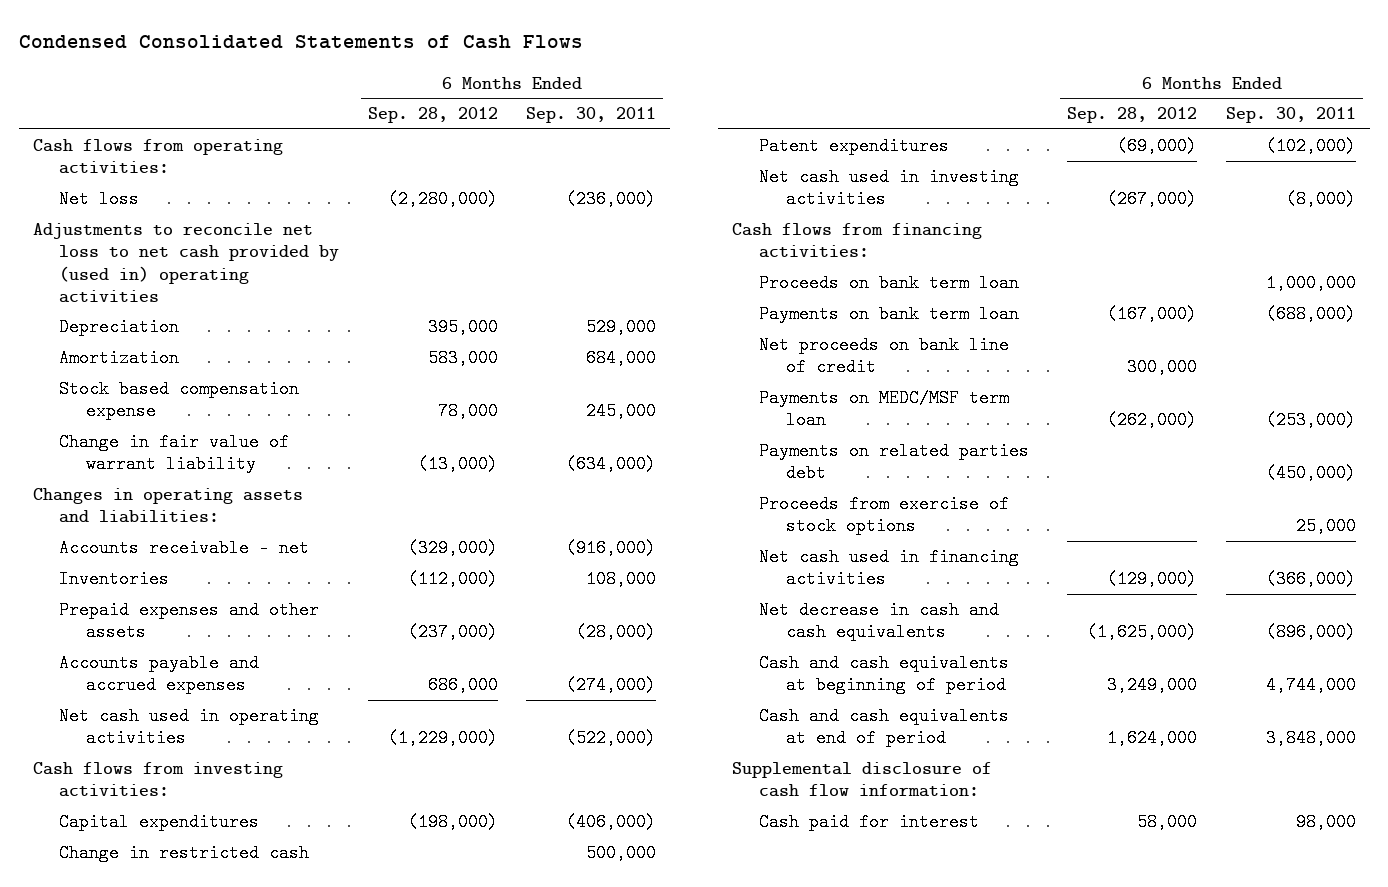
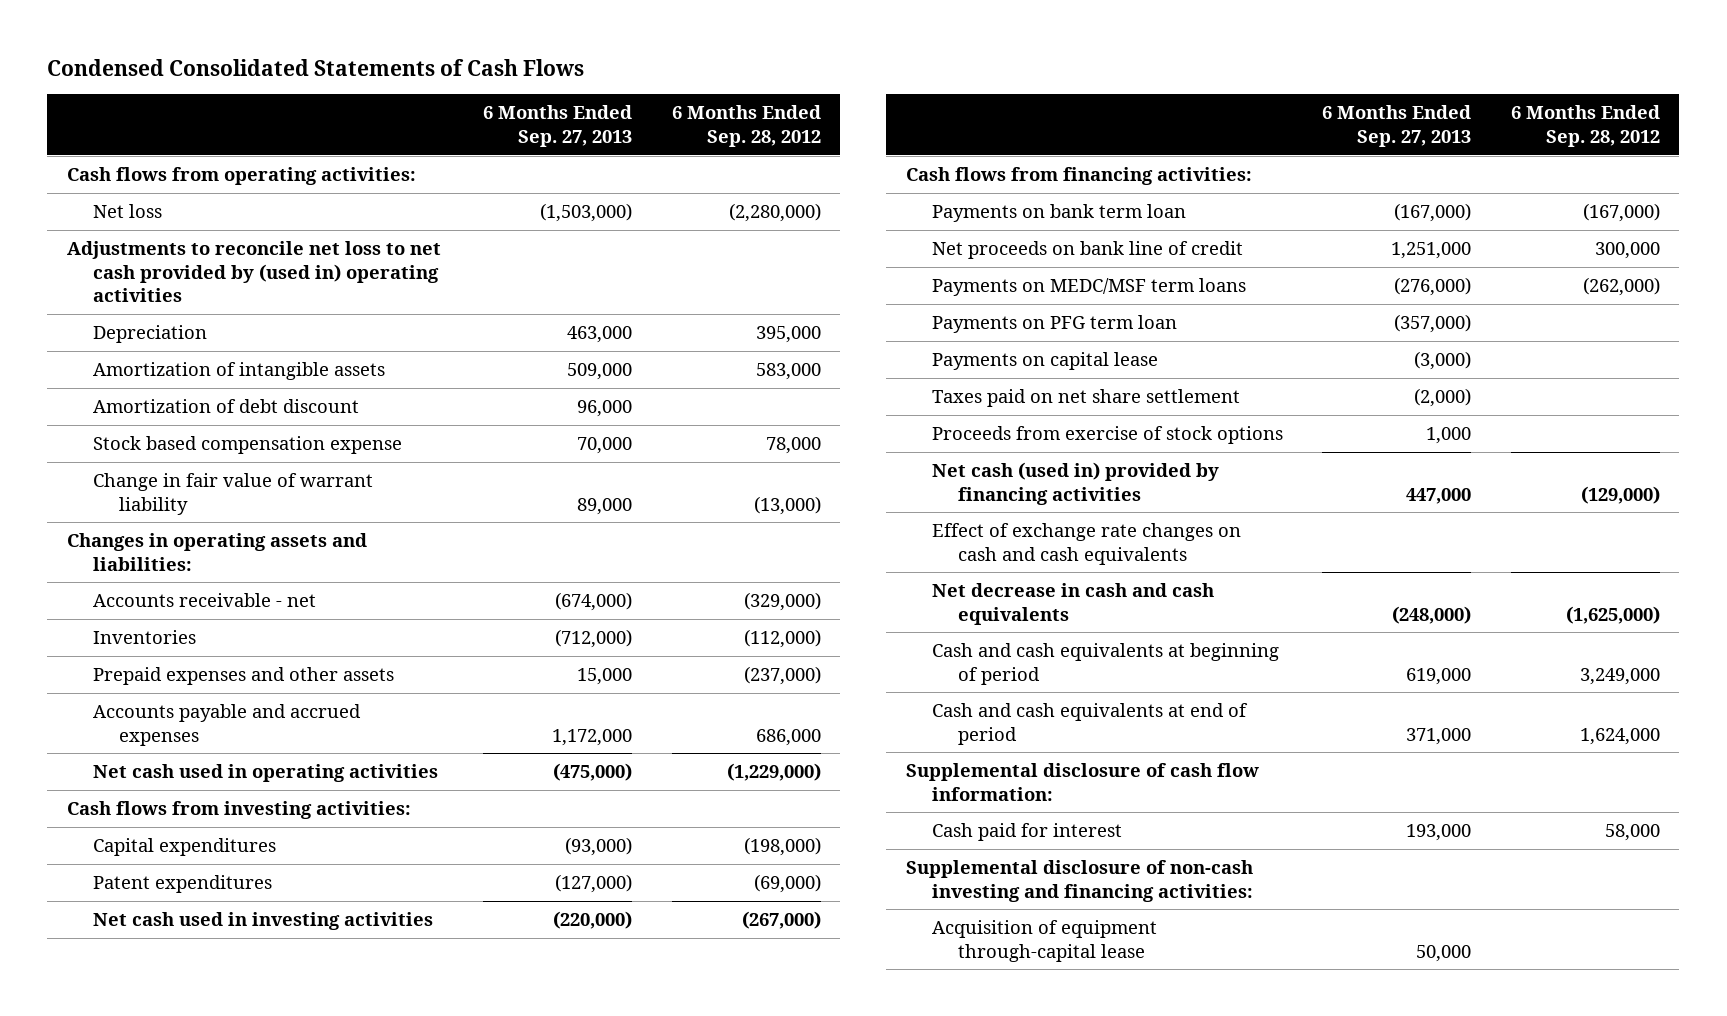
[526,107,657,124] Sep. 30, 2011 -> none
none -> [483,105,633,147] 6 Months Ended Sep. 27, 2013
[59,349,180,368] Amortization -> [92,361,385,380] Amortization of intangible assets
none -> [92,398,359,413] Amortization of debt discount
[59,844,310,863] Change in restricted cash -> none
[759,274,1020,293] Proceeds on bank term loan -> none
[759,442,1030,483] Payments on related parties debt -> none
[759,389,1010,430] Payments on MEDC/MSF term loan -> [931,277,1246,296] Payments on MEDC/MSF term loans
none -> [931,314,1177,333] Payments on PFG term loan
none -> [931,351,1158,370] Payments on capital lease
none -> [931,388,1240,407] Taxes paid on net share settlement
[759,548,1020,589] Net cash used in financing activities -> [931,461,1219,505] Net cash (used in) provided by financing activities
none -> [931,522,1241,565] Effect of exchange rate changes on cash and cash equivalents
none -> [906,859,1254,902] Supplemental disclosure of non-cash investing and financing activities:
none -> [931,919,1157,962] Acquisition of equipment through-capital lease

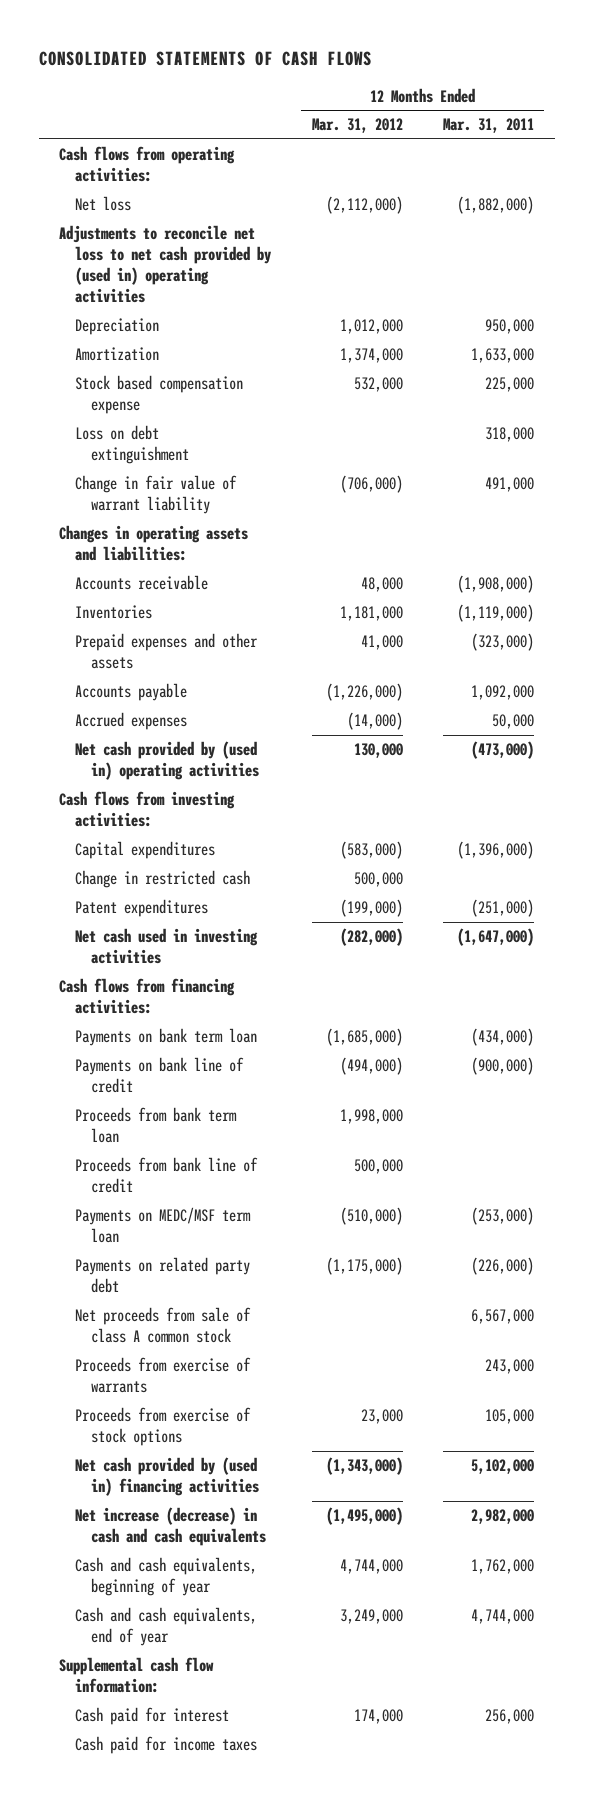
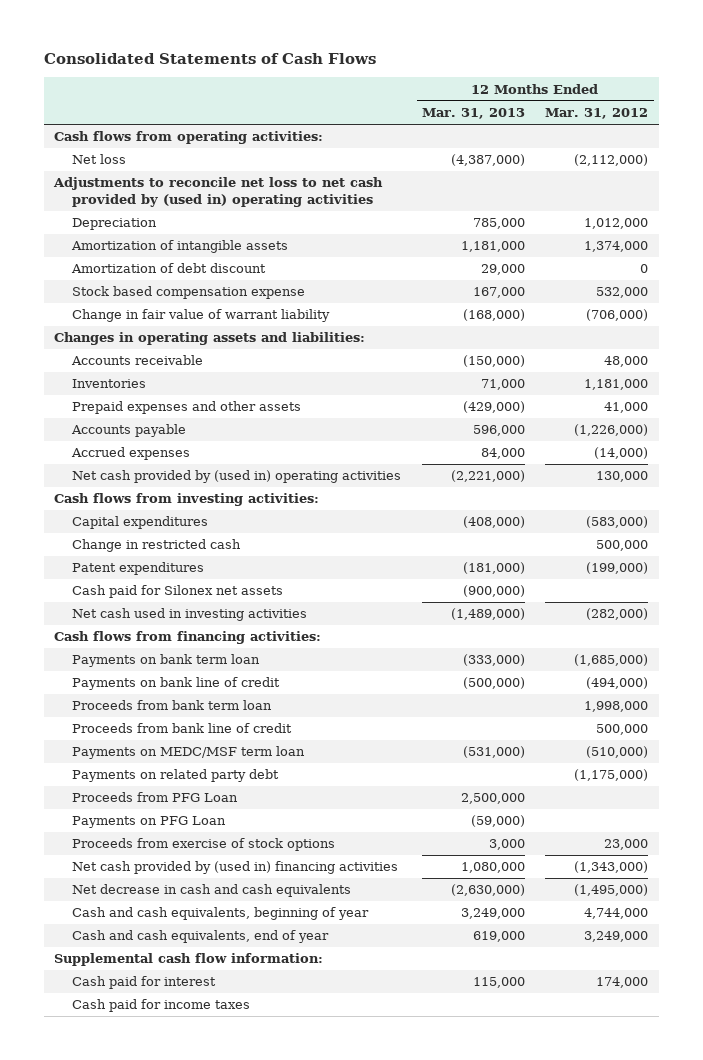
[38,50,372,66] CONSOLIDATED STATEMENTS OF CASH FLOWS -> [44,53,377,65] Consolidated Statements of Cash Flows
[443,118,535,134] Mar. 31, 2011 -> none
none -> [421,108,525,120] Mar. 31, 2013
[74,347,159,362] Amortization -> [71,240,289,254] Amortization of intangible assets
none -> [71,263,267,274] Amortization of debt discount
[74,425,189,465] Loss on debt extinguishment -> none
none -> [72,585,284,599] Cash paid for Silonex net assets
[74,1307,251,1344] Net proceeds from sale of class A common stock -> none
[74,1357,251,1394] Proceeds from exercise of warrants -> none
none -> [72,792,239,803] Proceeds from PFG Loan
none -> [72,816,227,829] Payments on PFG Loan
[74,1507,266,1547] Net increase (decrease) in cash and cash equivalents -> [72,884,352,898] Net decrease in cash and cash equivalents

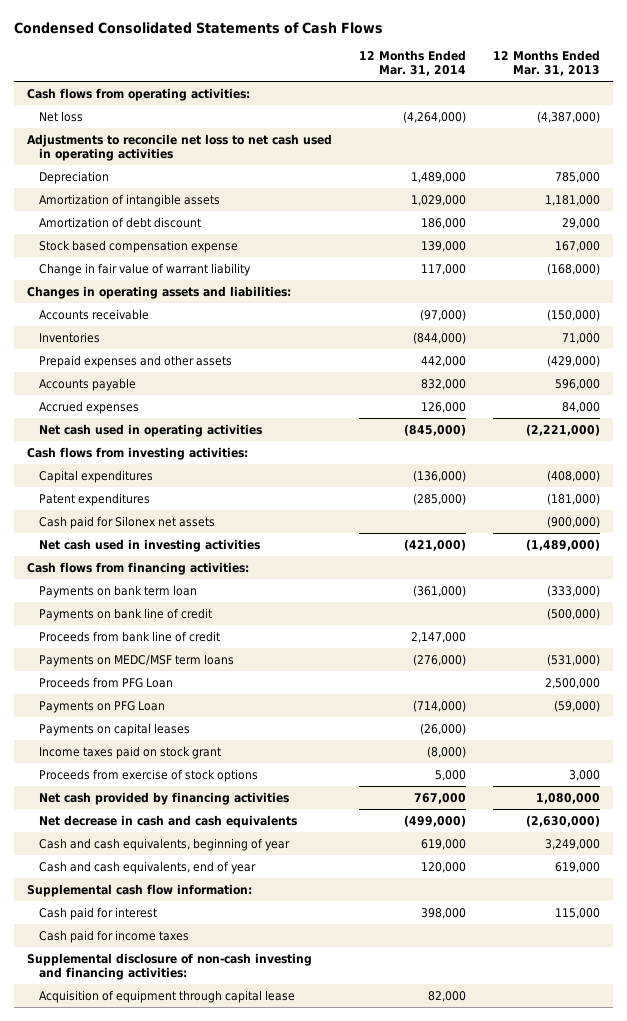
[44,53,377,65] Consolidated Statements of Cash Flows -> [14,21,384,34] Condensed Consolidated Statements of Cash Flows
[545,108,649,120] Mar. 31, 2012 -> none
none -> [359,50,467,77] 12 Months Ended Mar. 31, 2014
[53,177,384,207] Adjustments to reconcile net loss to net cash provided by (used in) operating activities -> [27,133,333,161] Adjustments to reconcile net loss to net cash used in operating activities
[72,470,402,484] Net cash provided by (used in) operating activities -> [38,423,262,437] Net cash used in operating activities
[72,539,242,553] Change in restricted cash -> none
[72,700,273,711] Proceeds from bank term loan -> none
[72,769,280,783] Payments on related party debt -> none
[72,746,306,760] Payments on MEDC/MSF term loan -> [38,653,234,667] Payments on MEDC/MSF term loans
none -> [38,722,190,736] Payments on capital leases
none -> [38,745,221,759] Income taxes paid on stock grant
[72,861,399,875] Net cash provided by (used in) financing activities -> [38,791,289,805] Net cash provided by financing activities
none -> [27,952,313,980] Supplemental disclosure of non-cash investing and financing activities:
none -> [38,989,295,1003] Acquisition of equipment through capital lease

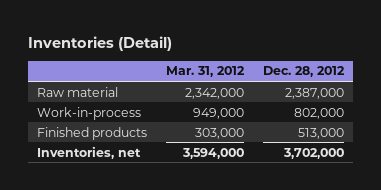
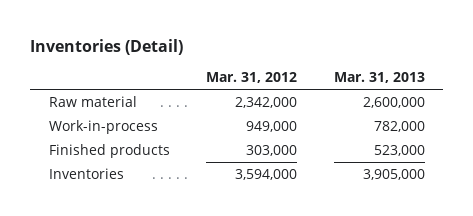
[262,66,345,78] Dec. 28, 2012 -> none
none -> [333,72,425,84] Mar. 31, 2013
[37,145,142,159] Inventories, net -> [48,167,124,179] Inventories

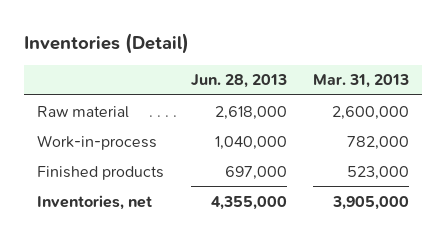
[206,72,298,84] Mar. 31, 2012 -> none
none -> [190,74,287,89] Jun. 28, 2013
[48,167,124,179] Inventories -> [36,194,152,210] Inventories, net

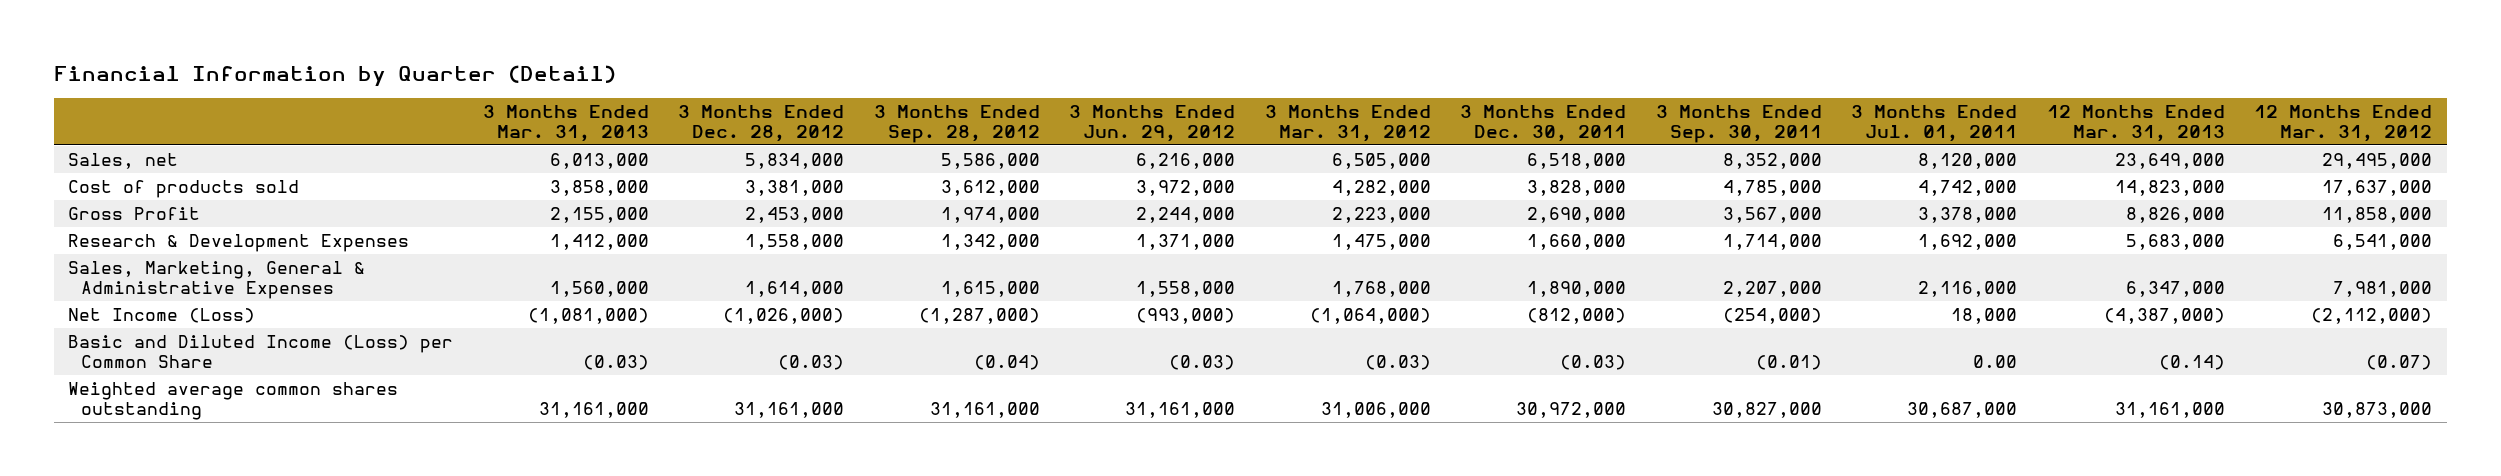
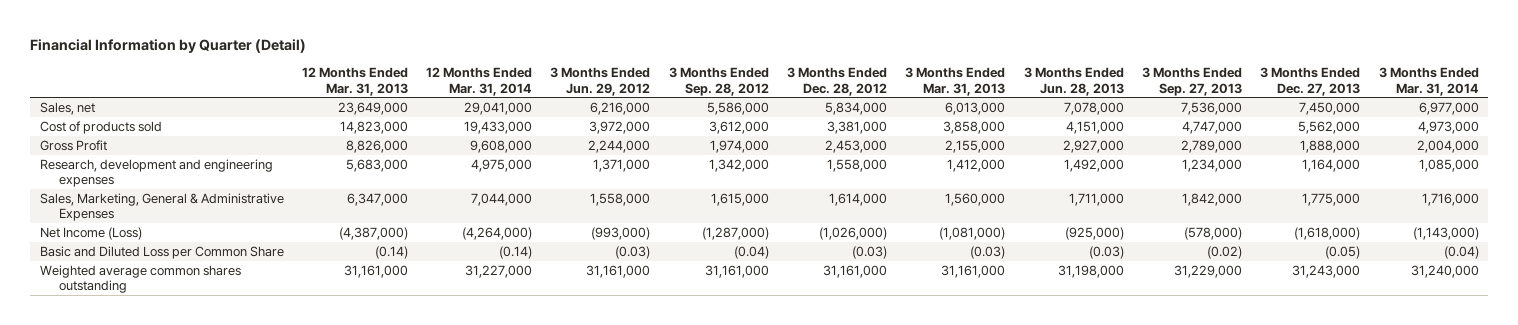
[1264,104,1431,142] 3 Months Ended Mar. 31, 2012 -> none
[1460,104,1627,142] 3 Months Ended Dec. 30, 2011 -> none
[1655,104,1822,143] 3 Months Ended Sep. 30, 2011 -> none
[1851,104,2018,142] 3 Months Ended Jul. 01, 2011 -> none
[2254,104,2433,142] 12 Months Ended Mar. 31, 2012 -> none
none -> [426,67,533,96] 12 Months Ended Mar. 31, 2014
none -> [1023,67,1124,96] 3 Months Ended Jun. 28, 2013
none -> [1141,67,1242,96] 3 Months Ended Sep. 27, 2013
none -> [1260,67,1361,96] 3 Months Ended Dec. 27, 2013
none -> [1378,67,1479,96] 3 Months Ended Mar. 31, 2014
[68,233,410,252] Research & Development Expenses -> [39,159,273,188] Research, development and engineering expenses
[68,334,454,368] Basic and Diluted Income (Loss) per Common Share -> [39,246,284,260] Basic and Diluted Loss per Common Share

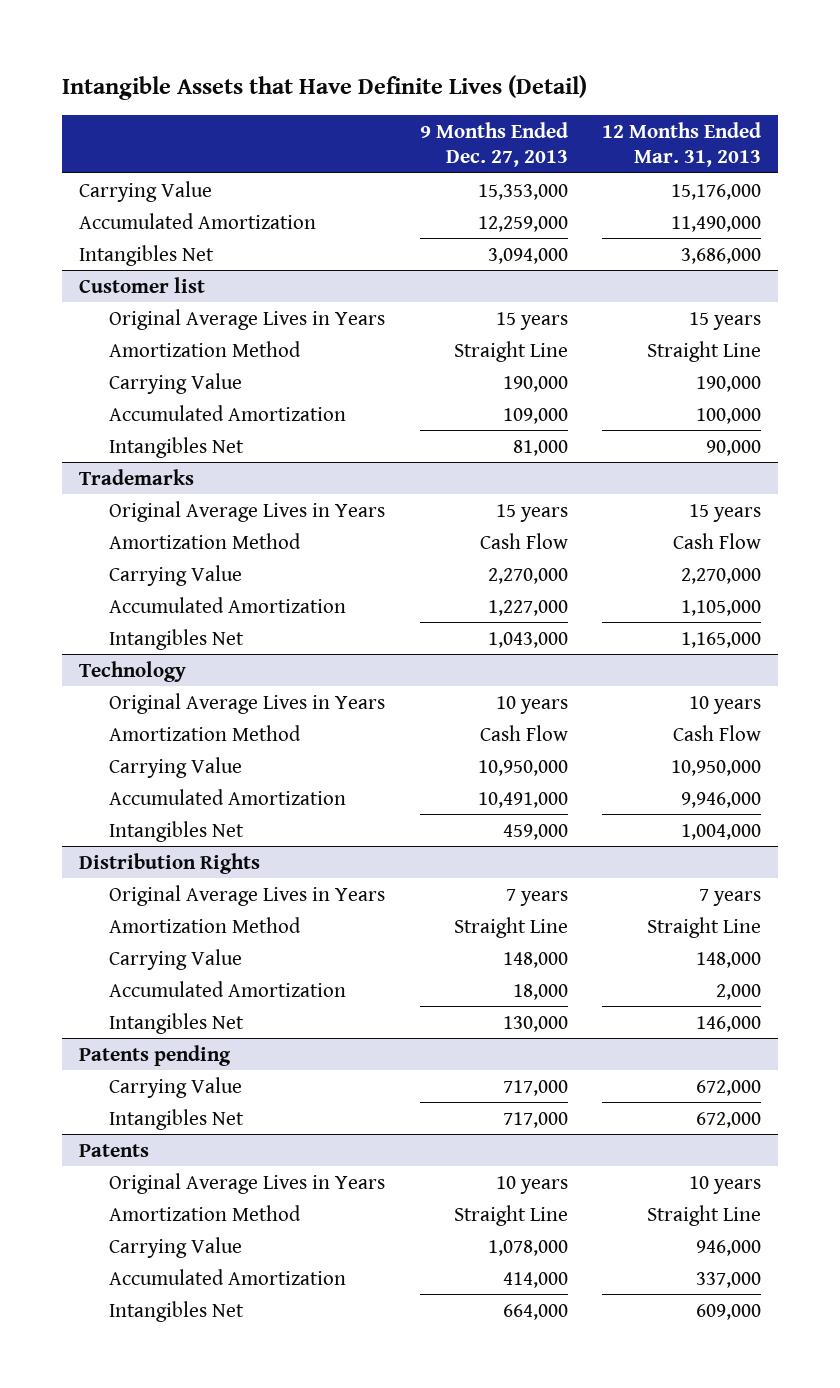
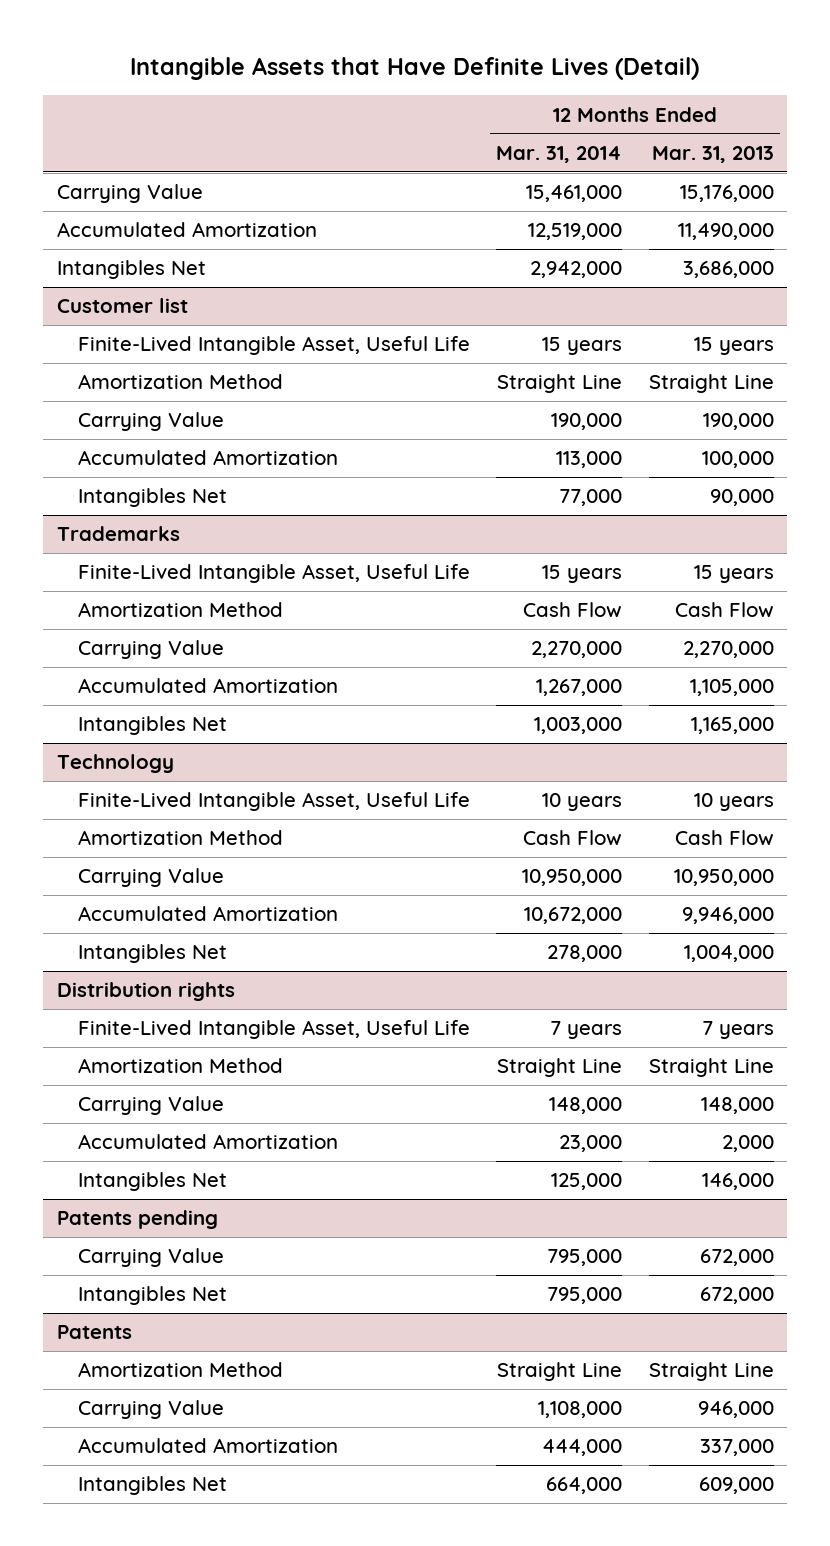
[419,122,568,167] 9 Months Ended Dec. 27, 2013 -> none
none -> [496,145,623,163] Mar. 31, 2014
[109,308,386,330] Original Average Lives in Years -> [77,336,470,356] Finite-Lived Intangible Asset, Useful Life
[109,500,386,522] Original Average Lives in Years -> [77,564,470,584] Finite-Lived Intangible Asset, Useful Life
[109,692,386,714] Original Average Lives in Years -> [77,792,470,812] Finite-Lived Intangible Asset, Useful Life
[79,852,261,874] Distribution Rights -> [56,982,235,1002] Distribution rights
[109,884,386,906] Original Average Lives in Years -> [77,1020,470,1040] Finite-Lived Intangible Asset, Useful Life
[109,1172,386,1194] Original Average Lives in Years -> none

